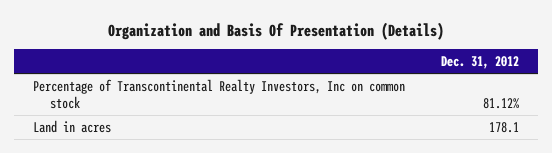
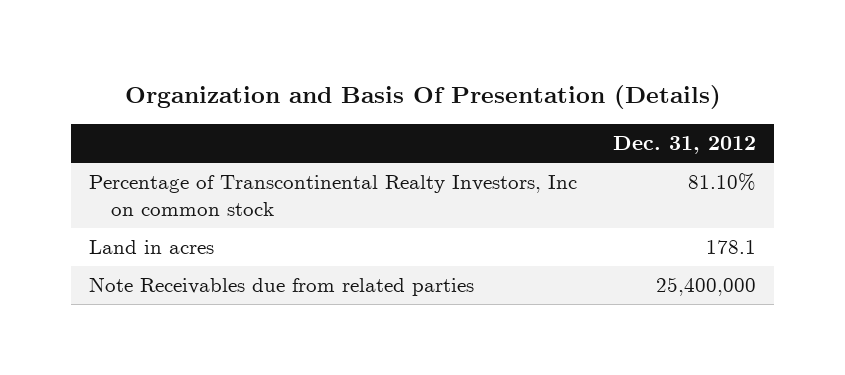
[483,98,520,110] 81.12% -> [688,173,757,192] 81.10%
none -> [88,277,474,297] Note Receivables due from related parties

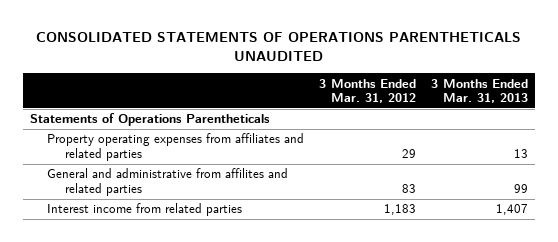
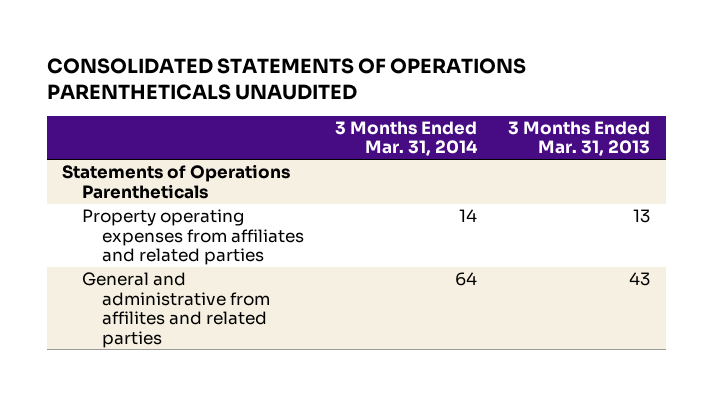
[318,78,416,104] 3 Months Ended Mar. 31, 2012 -> none
none -> [335,120,479,157] 3 Months Ended Mar. 31, 2014
[47,203,243,217] Interest income from related parties -> none
[513,183,528,193] 99 -> [629,272,651,287] 43

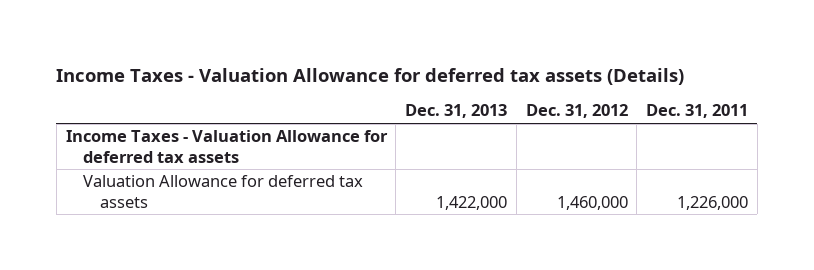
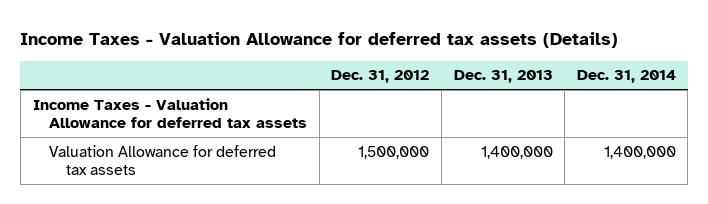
[646,104,749,119] Dec. 31, 2011 -> none
none -> [576,70,676,84] Dec. 31, 2014
[436,195,508,210] 1,422,000 -> [480,145,553,159] 1,400,000
[556,195,628,210] 1,460,000 -> [358,145,430,159] 1,500,000

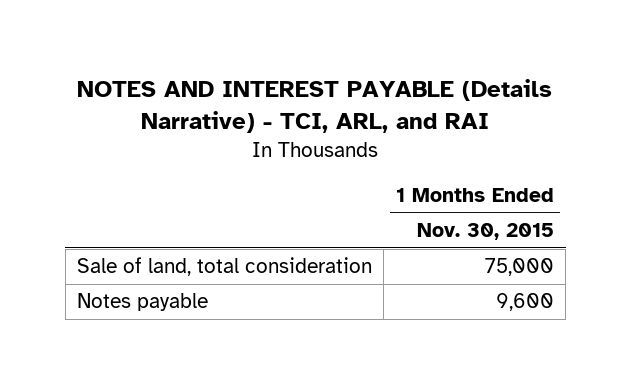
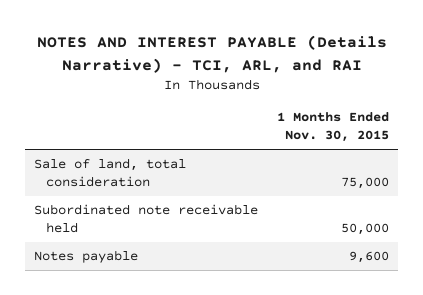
none -> [34,204,259,234] Subordinated note receivable held

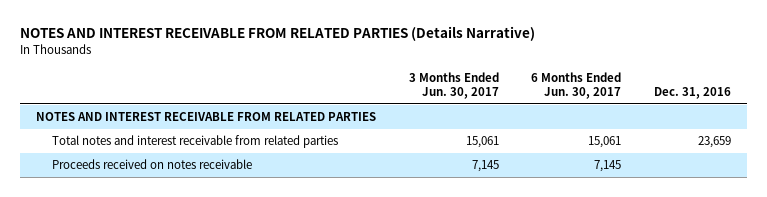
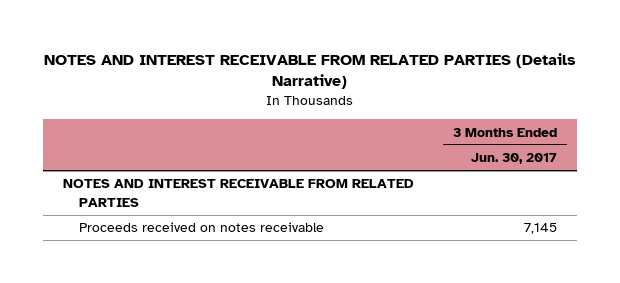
[531,71,622,100] 6 Months Ended Jun. 30, 2017 -> none
[653,87,731,100] Dec. 31, 2016 -> none
[51,135,338,149] Total notes and interest receivable from related parties -> none

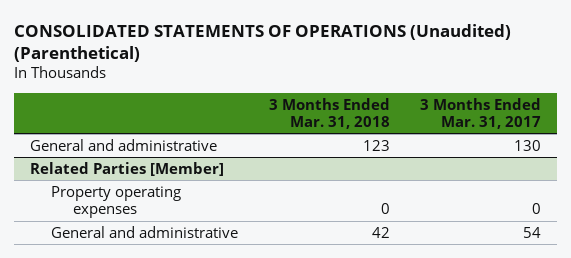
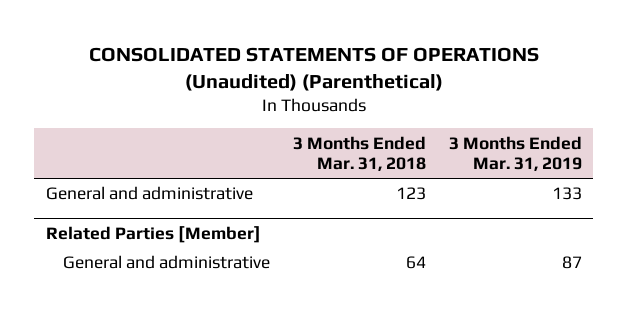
[420,97,542,129] 3 Months Ended Mar. 31, 2017 -> none
none -> [448,135,582,172] 3 Months Ended Mar. 31, 2019
[51,185,182,219] Property operating expenses -> none
[371,226,390,238] 42 -> [405,256,426,270] 64

